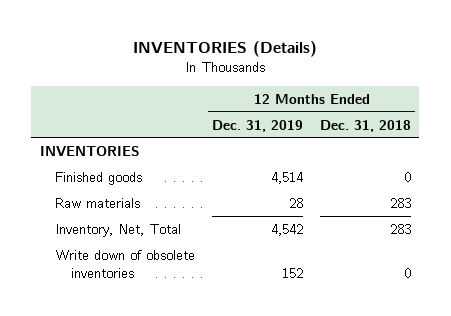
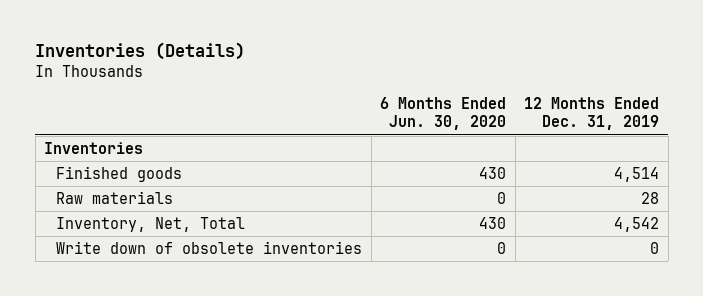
[133,41,318,58] INVENTORIES (Details) -> [35,42,246,61] Inventories (Details)
[319,119,411,132] Dec. 31, 2018 -> none
none -> [380,96,507,131] 6 Months Ended Jun. 30, 2020
[39,145,140,156] INVENTORIES -> [44,141,144,154] Inventories
[282,267,304,278] 152 -> [650,241,660,254] 0

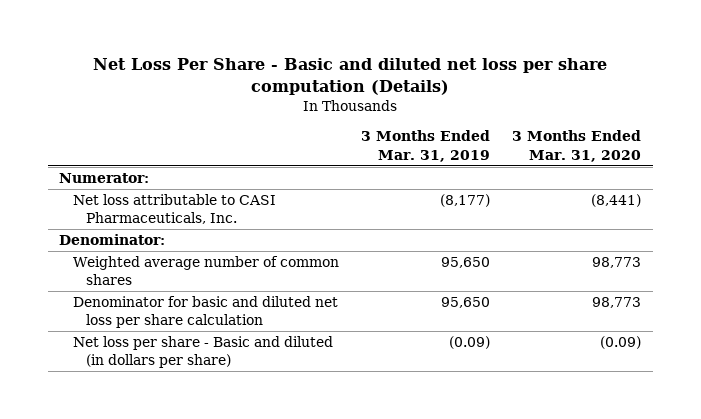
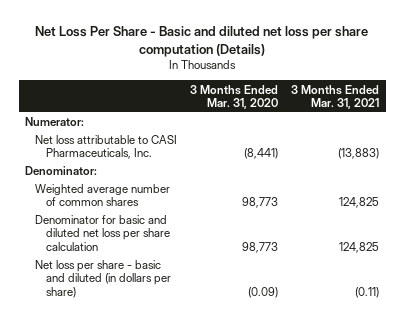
[361,130,491,162] 3 Months Ended Mar. 31, 2019 -> none
none -> [291,84,380,109] 3 Months Ended Mar. 31, 2021
[72,336,333,369] Net loss per share - Basic and diluted (in dollars per share) -> [35,260,171,298] Net loss per share - basic and diluted (in dollars per share)

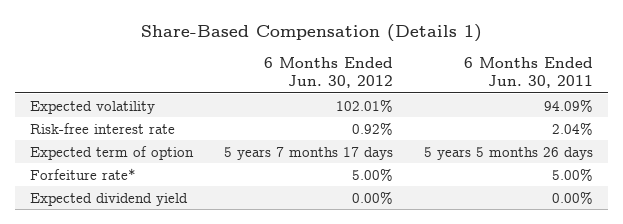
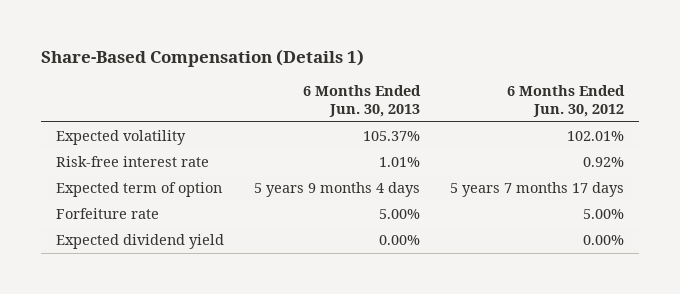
[463,57,593,89] 6 Months Ended Jun. 30, 2011 -> none
none -> [302,84,421,118] 6 Months Ended Jun. 30, 2013
[30,167,137,180] Forfeiture rate* -> [55,208,159,220] Forfeiture rate

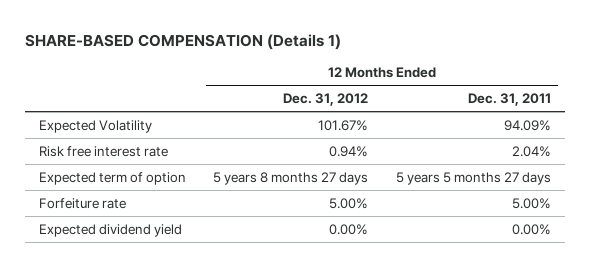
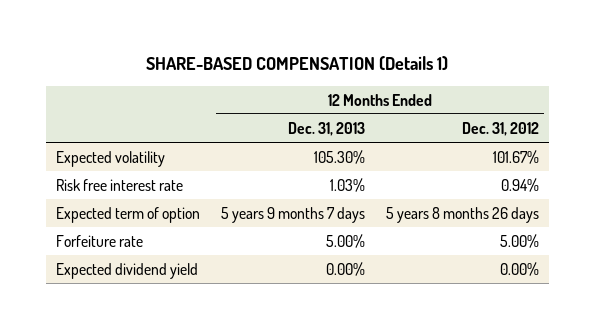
[467,93,551,107] Dec. 31, 2011 -> none
none -> [287,121,365,136] Dec. 31, 2013
[38,119,152,133] Expected Volatility -> [56,150,166,167] Expected volatility
[213,171,369,185] 5 years 8 months 27 days -> [385,206,539,223] 5 years 8 months 26 days

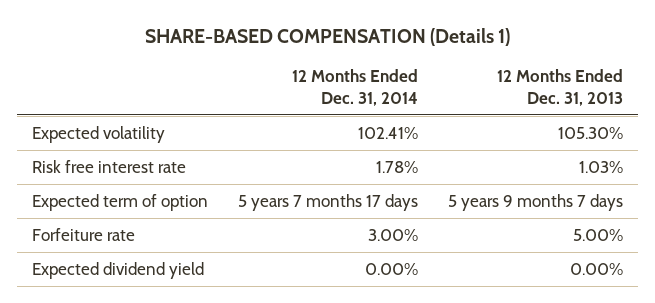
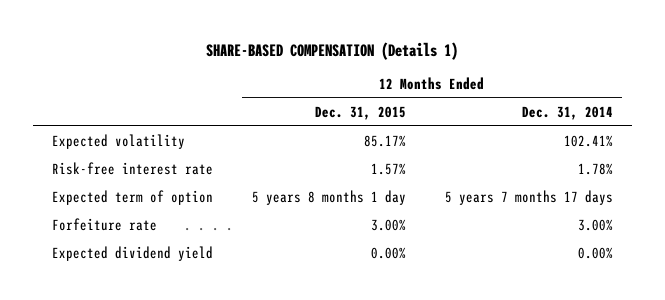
[497,69,624,106] 12 Months Ended Dec. 31, 2013 -> none
none -> [314,105,406,120] Dec. 31, 2015
[31,159,186,173] Risk free interest rate -> [52,161,214,175] Risk-free interest rate

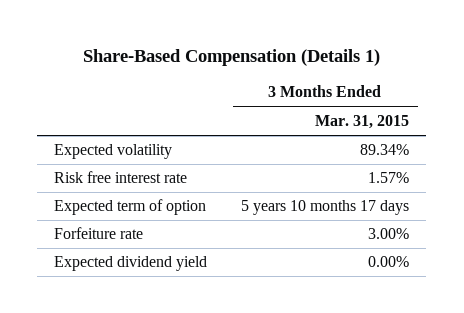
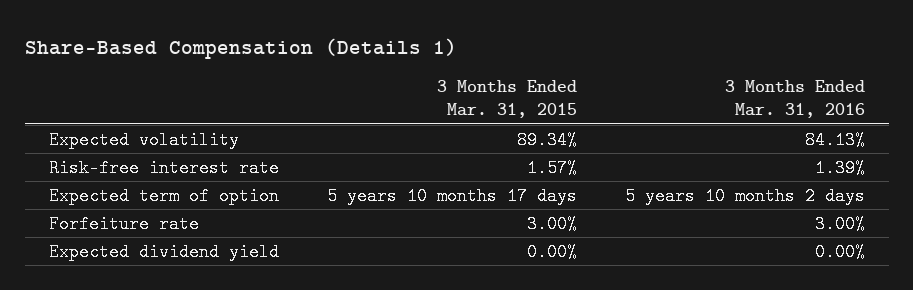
none -> [724,80,865,119] 3 Months Ended Mar. 31, 2016
[54,171,188,184] Risk free interest rate -> [48,158,279,177] Risk-free interest rate

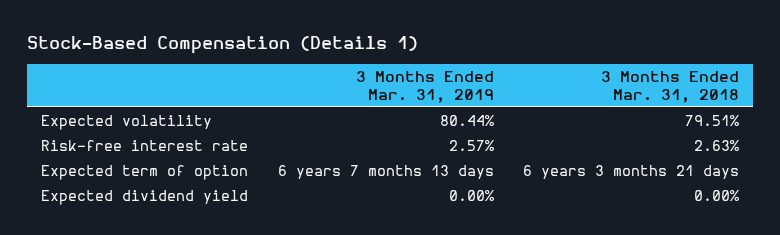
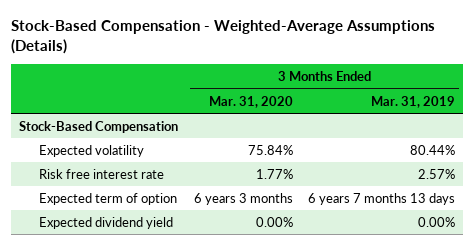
[26,36,418,55] Stock-Based Compensation (Details 1) -> [11,20,436,55] Stock-Based Compensation - Weighted-Average Assumptions (Details)
[600,70,739,103] 3 Months Ended Mar. 31, 2018 -> none
none -> [208,95,293,108] Mar. 31, 2020
none -> [18,120,178,133] Stock-Based Compensation
[41,140,249,152] Risk-free interest rate -> [38,168,164,179] Risk free interest rate

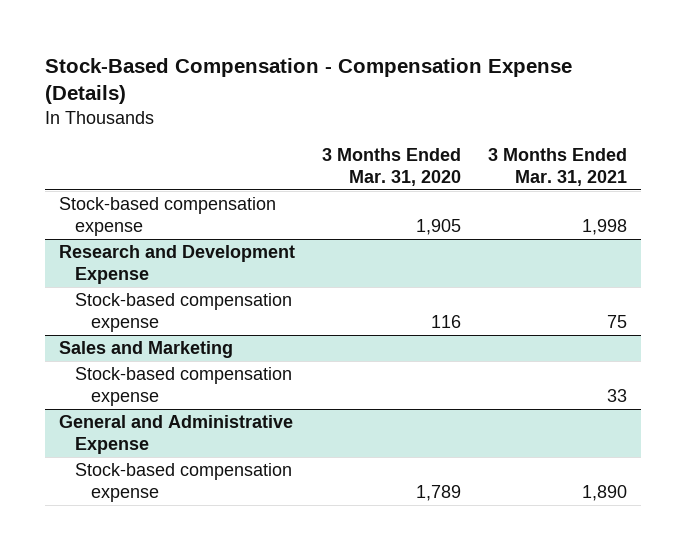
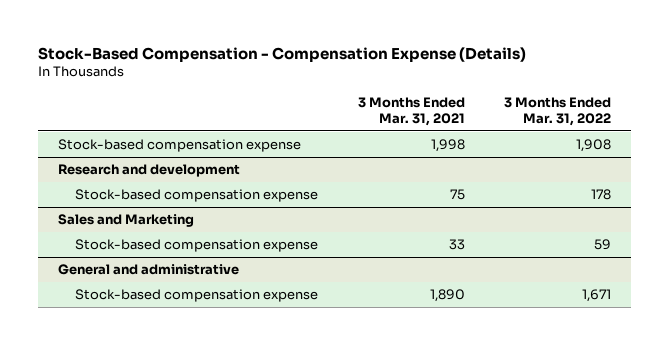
[321,148,461,186] 3 Months Ended Mar. 31, 2020 -> none
none -> [503,96,611,127] 3 Months Ended Mar. 31, 2022
[58,245,295,284] Research and Development Expense -> [57,164,240,178] Research and development
[58,415,293,454] General and Administrative Expense -> [57,264,239,276] General and administrative

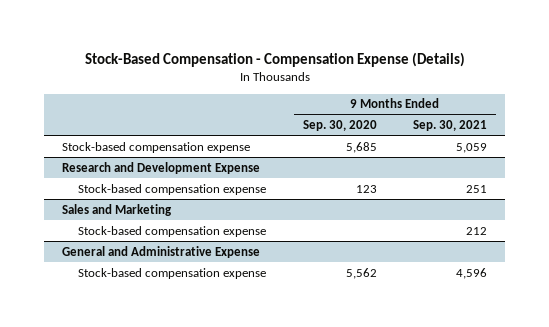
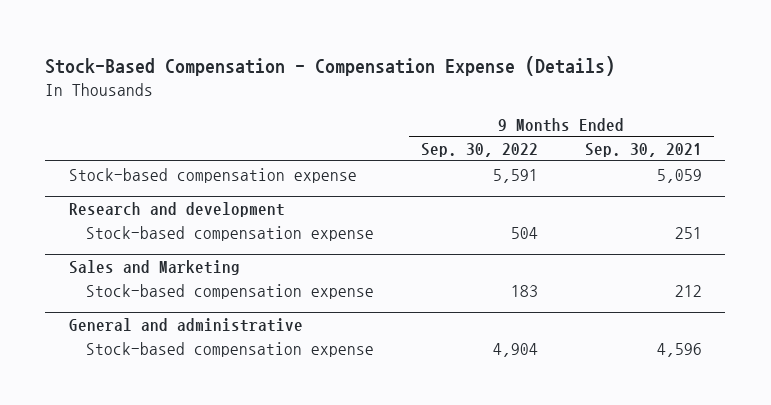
[302,119,377,131] Sep. 30, 2020 -> none
none -> [420,143,538,158] Sep. 30, 2022
[62,161,261,174] Research and Development Expense -> [68,201,285,217] Research and development
[62,245,261,258] General and Administrative Expense -> [68,317,303,332] General and administrative

